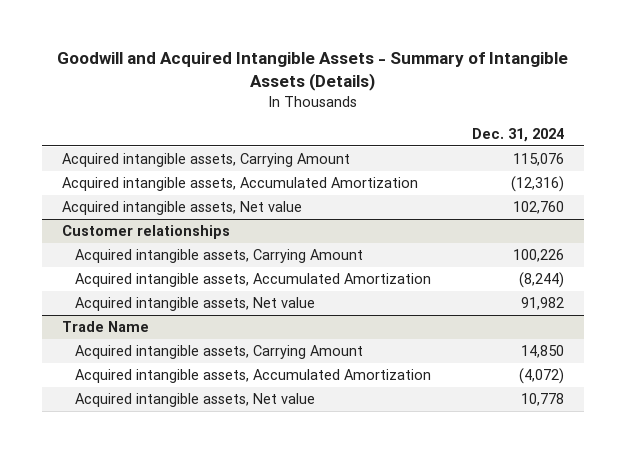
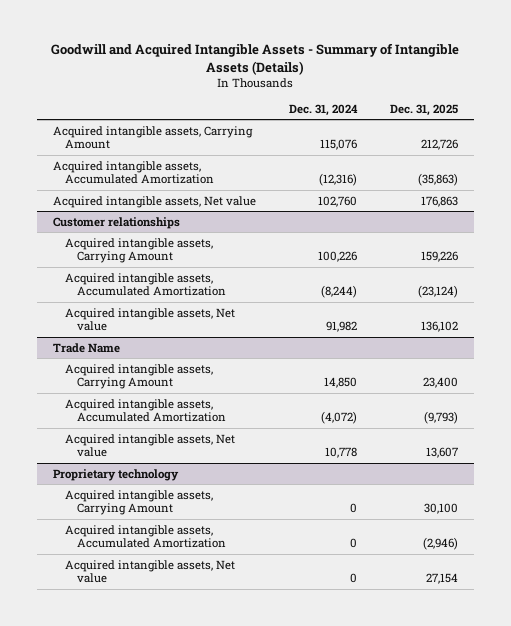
none -> [389,103,458,116] Dec. 31, 2025
none -> [53,468,180,481] Proprietary technology
none -> [64,489,213,516] Acquired intangible assets, Carrying Amount
none -> [64,524,226,549] Acquired intangible assets, Accumulated Amortization
none -> [64,559,235,584] Acquired intangible assets, Net value

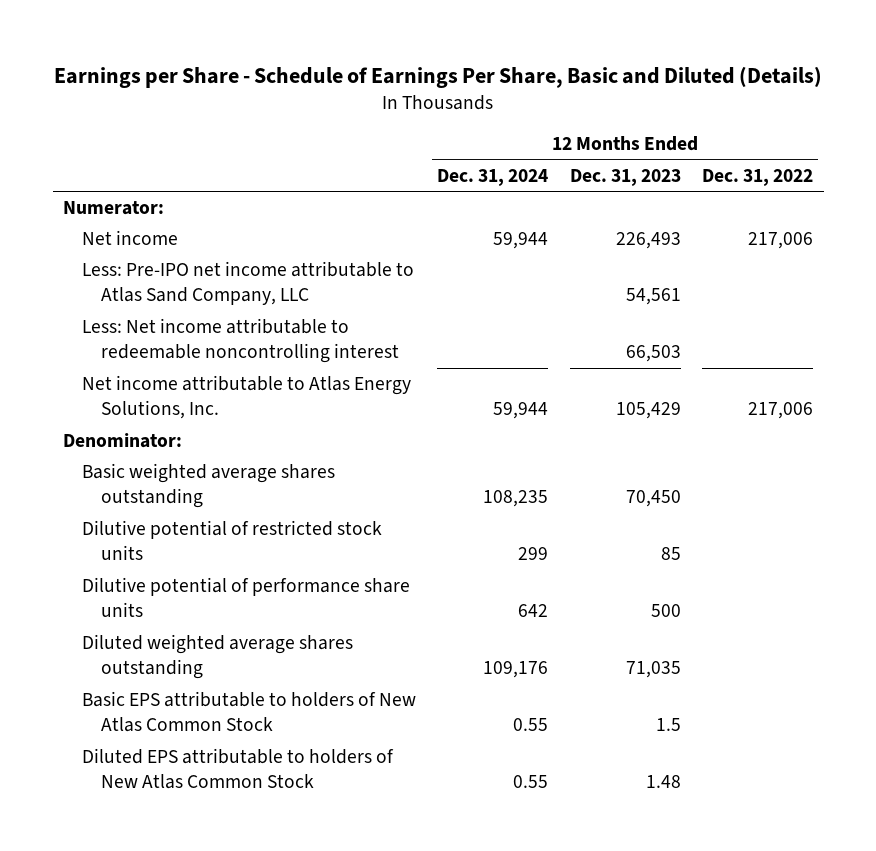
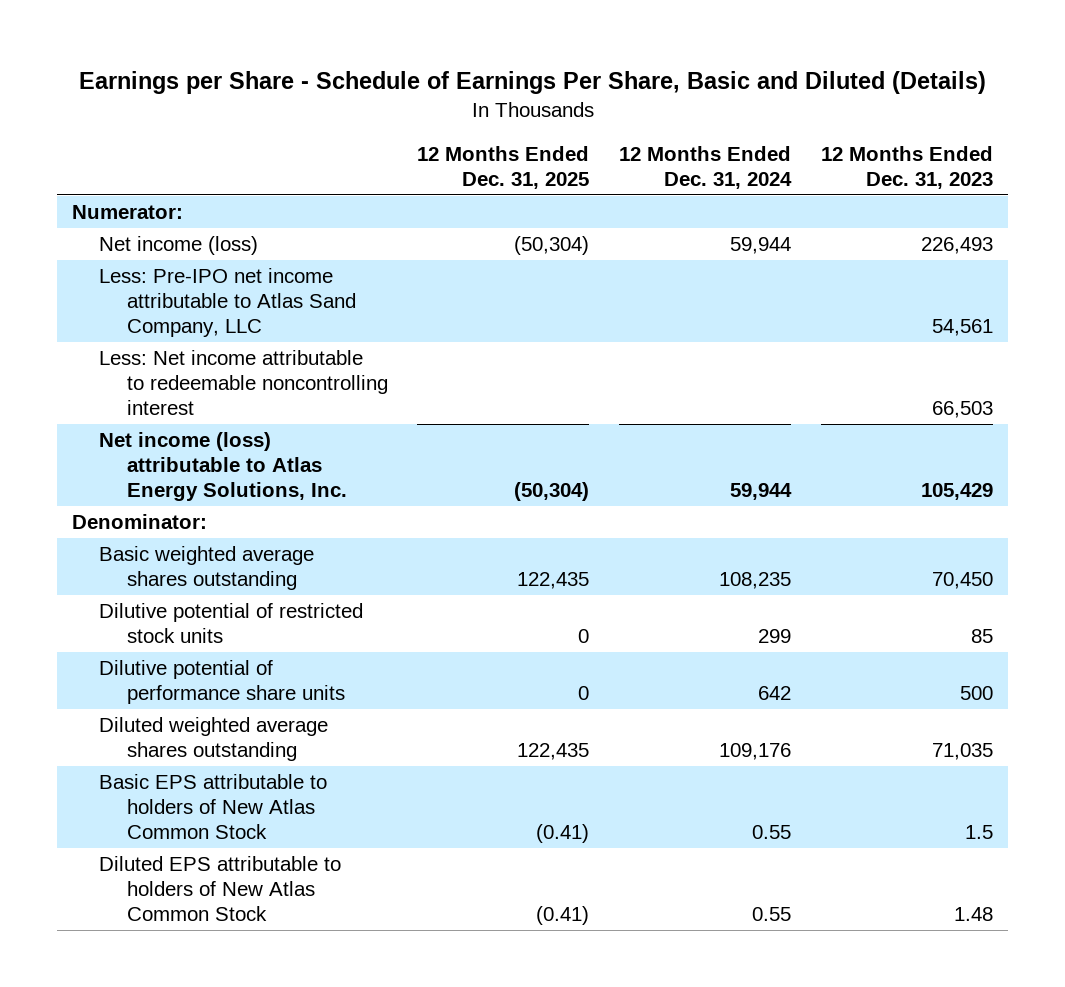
[702,168,814,186] Dec. 31, 2022 -> none
none -> [417,145,590,189] 12 Months Ended Dec. 31, 2025
[82,230,179,246] Net income -> [99,236,259,256] Net income (loss)
[82,375,412,420] Net income attributable to Atlas Energy Solutions, Inc. -> [99,432,347,502] Net income (loss) attributable to Atlas Energy Solutions, Inc.

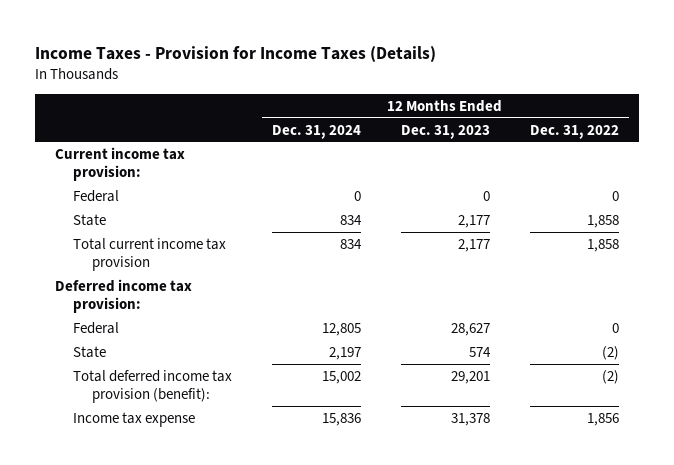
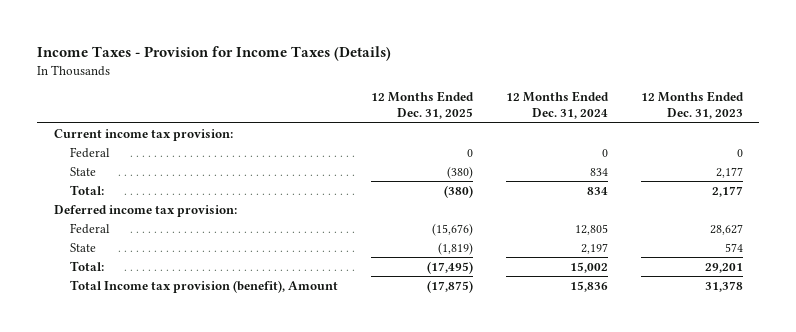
[529,124,619,139] Dec. 31, 2022 -> none
none -> [371,91,475,120] 12 Months Ended Dec. 31, 2025
[73,237,227,272] Total current income tax provision -> [70,184,105,195] Total:
[73,369,233,404] Total deferred income tax provision (benefit): -> [70,260,105,271] Total:
[73,411,196,427] Income tax expense -> [70,279,339,293] Total Income tax provision (benefit), Amount

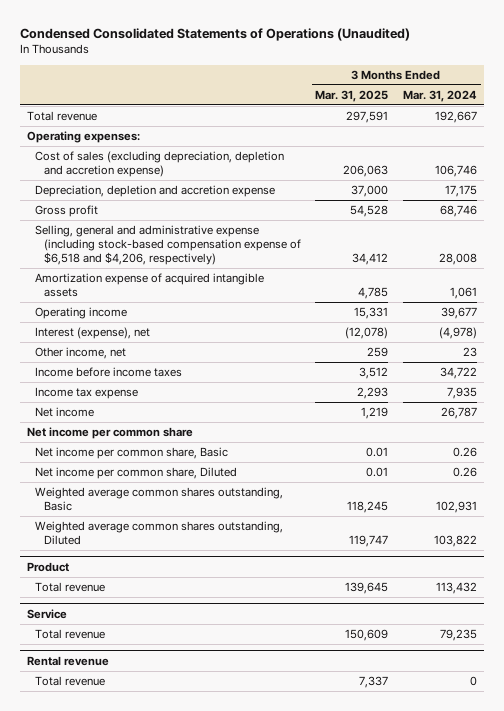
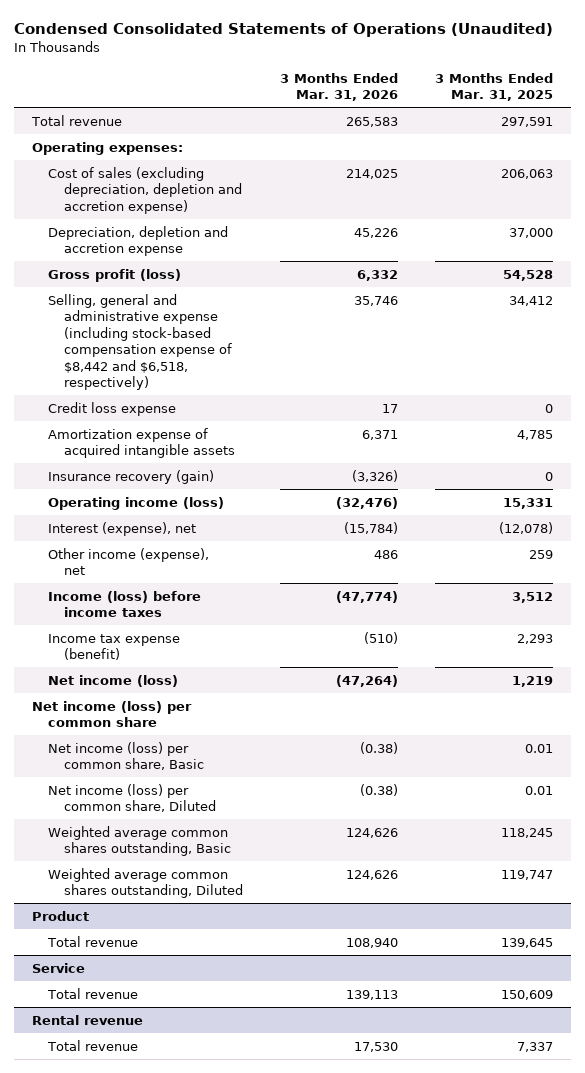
[403,90,478,103] Mar. 31, 2024 -> none
none -> [279,72,398,102] 3 Months Ended Mar. 31, 2026
[35,205,99,218] Gross profit -> [47,268,181,282] Gross profit (loss)
[35,225,301,266] Selling, general and administrative expense (including stock-based compensation expense of $6,518 and $4,206, respectively) -> [47,293,232,391] Selling, general and administrative expense (including stock-based compensation expense of $8,442 and $6,518, respectively)
none -> [47,401,176,416] Credit loss expense
none -> [47,469,214,484] Insurance recovery (gain)
[35,307,128,320] Operating income -> [47,496,224,510] Operating income (loss)
[35,347,127,360] Other income, net -> [47,547,209,576] Other income (expense), net
[35,367,183,378] Income before income taxes -> [47,590,201,618] Income (loss) before income taxes
[35,387,139,400] Income tax expense -> [47,633,180,661] Income tax expense (benefit)
[35,407,95,418] Net income -> [47,674,178,687] Net income (loss)
[27,427,194,440] Net income per common share -> [32,700,193,728] Net income (loss) per common share
[35,447,229,460] Net income per common share, Basic -> [47,741,204,771] Net income (loss) per common share, Basic
[35,467,238,480] Net income per common share, Diluted -> [47,783,216,813] Net income (loss) per common share, Diluted

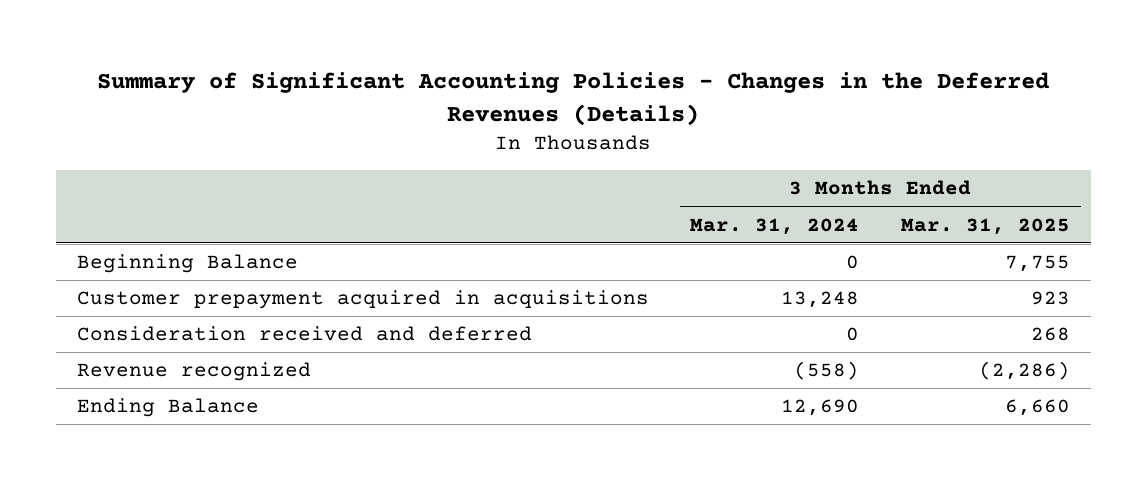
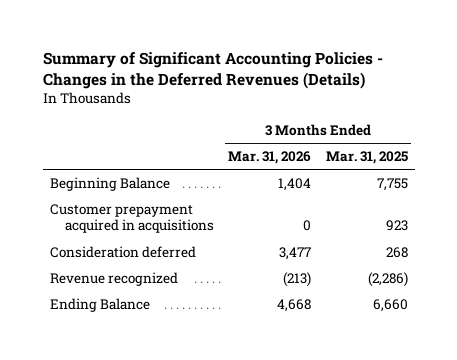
[690,217,860,235] Mar. 31, 2024 -> none
none -> [228,151,312,165] Mar. 31, 2026
[76,326,532,342] Consideration received and deferred -> [49,246,196,259] Consideration deferred

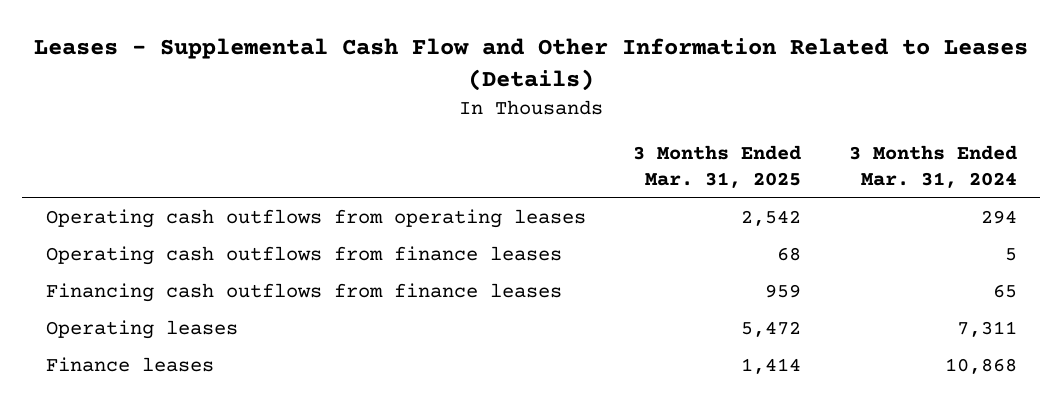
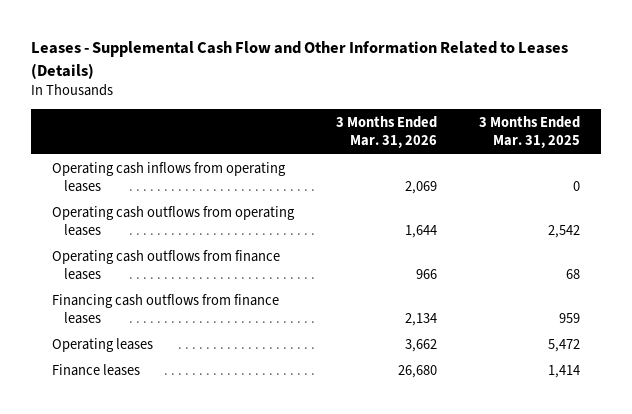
[848,144,1017,189] 3 Months Ended Mar. 31, 2024 -> none
none -> [336,116,438,149] 3 Months Ended Mar. 31, 2026
none -> [51,161,286,192] Operating cash inflows from operating leases

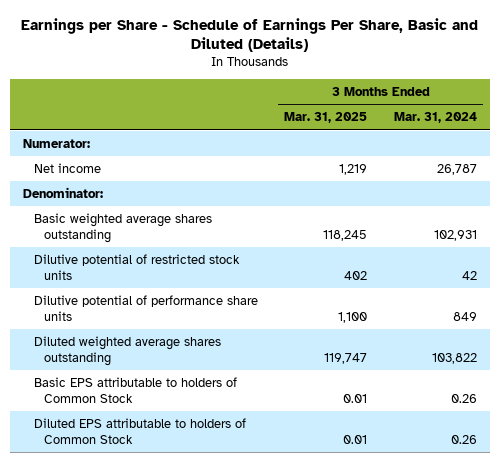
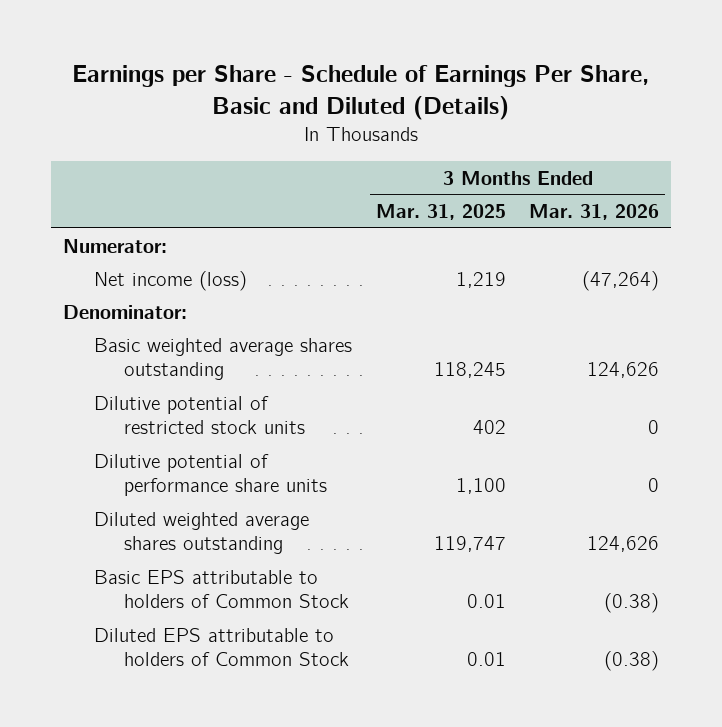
[393,112,477,124] Mar. 31, 2024 -> none
none -> [529,203,660,220] Mar. 31, 2026
[33,163,101,174] Net income -> [93,270,247,291] Net income (loss)

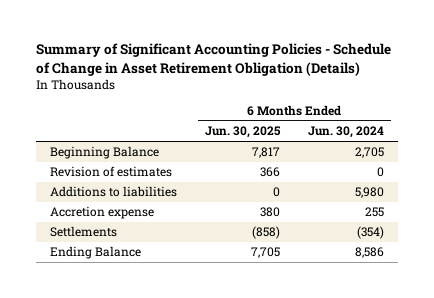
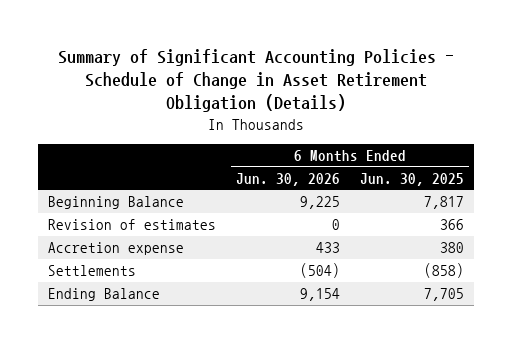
[307,126,384,139] Jun. 30, 2024 -> none
none -> [236,172,341,186] Jun. 30, 2026
[49,186,177,198] Additions to liabilities -> none

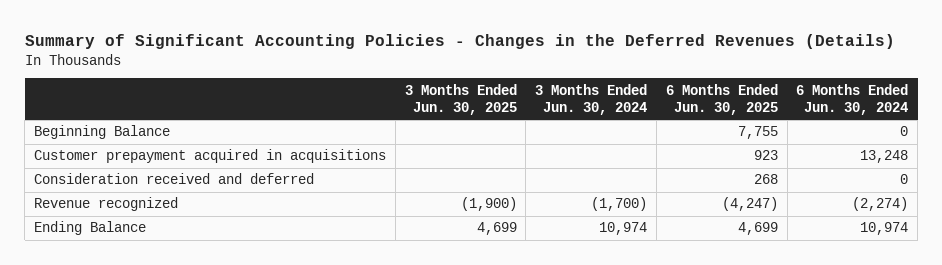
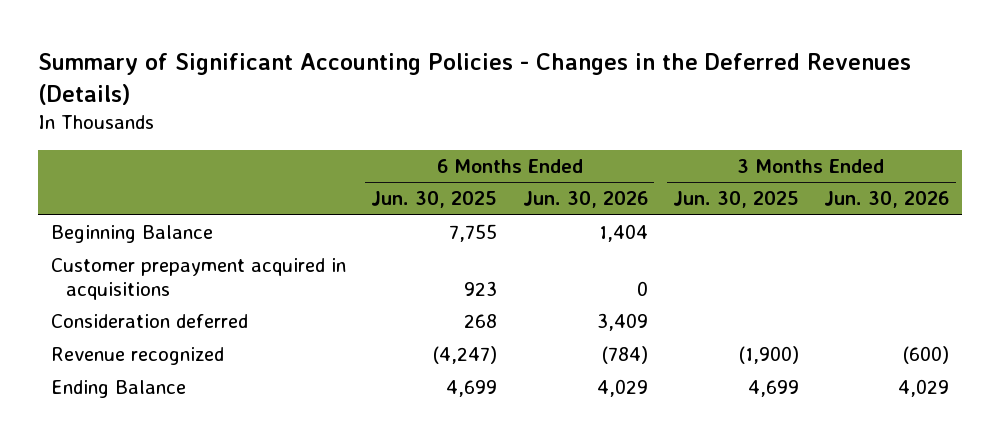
[535,83,648,115] 3 Months Ended Jun. 30, 2024 -> none
[796,83,909,115] 6 Months Ended Jun. 30, 2024 -> none
none -> [522,191,648,209] Jun. 30, 2026
none -> [824,191,950,209] Jun. 30, 2026
[33,173,314,185] Consideration received and deferred -> [51,314,249,329] Consideration deferred

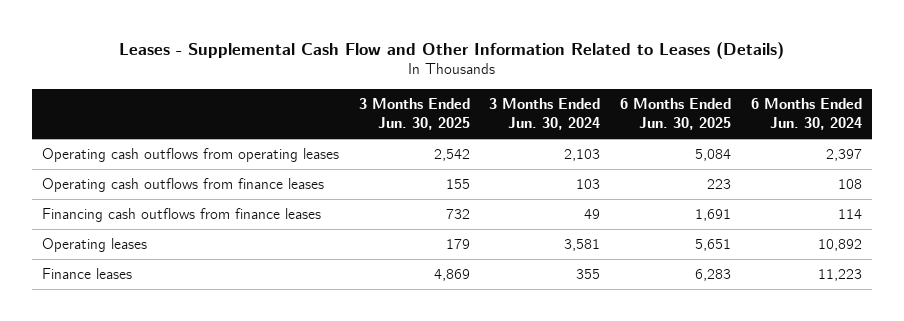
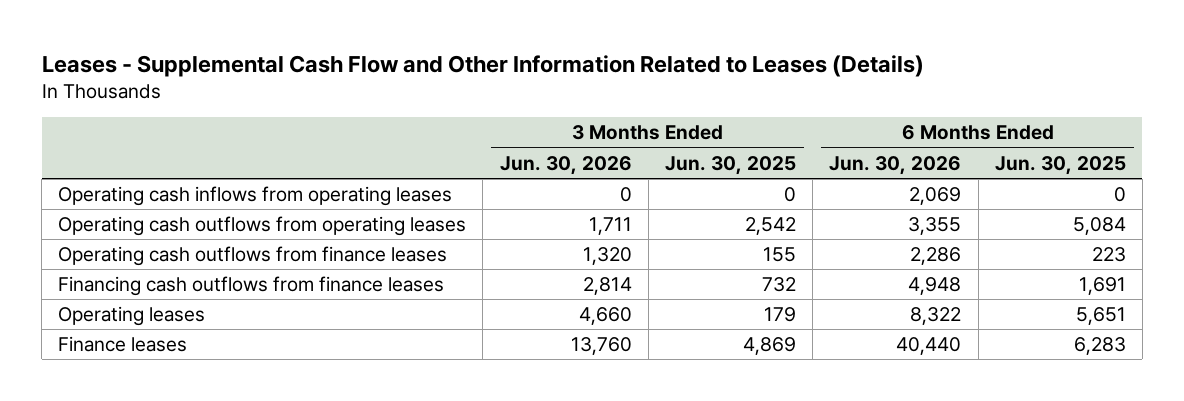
[489,98,601,131] 3 Months Ended Jun. 30, 2024 -> none
[750,98,862,131] 6 Months Ended Jun. 30, 2024 -> none
none -> [499,155,632,175] Jun. 30, 2026
none -> [829,155,962,175] Jun. 30, 2026
none -> [58,186,453,207] Operating cash inflows from operating leases

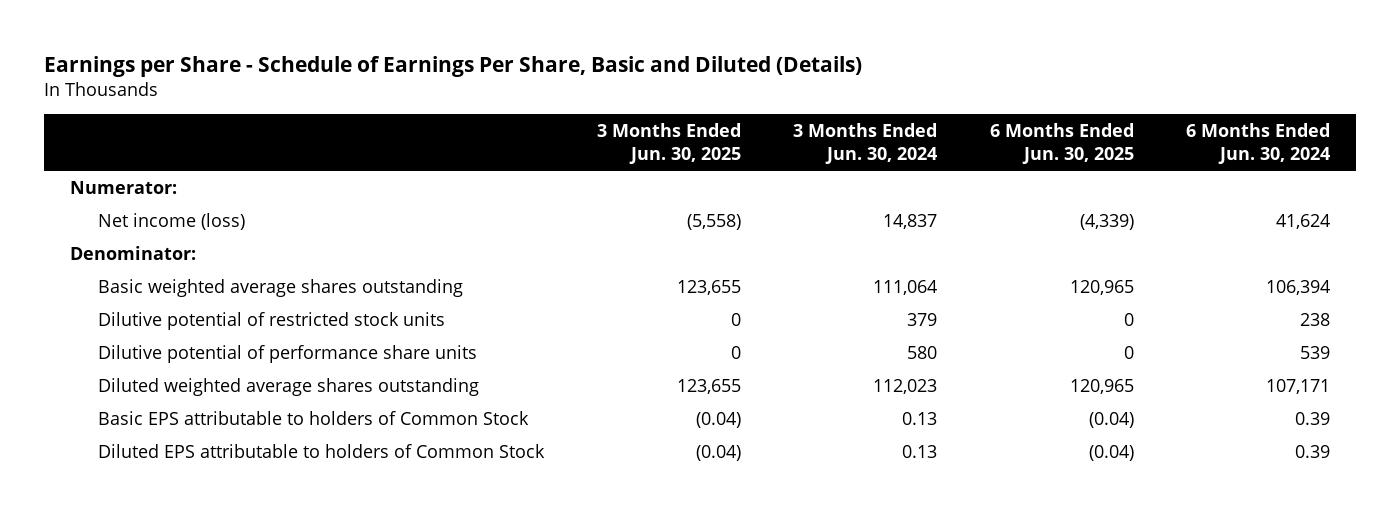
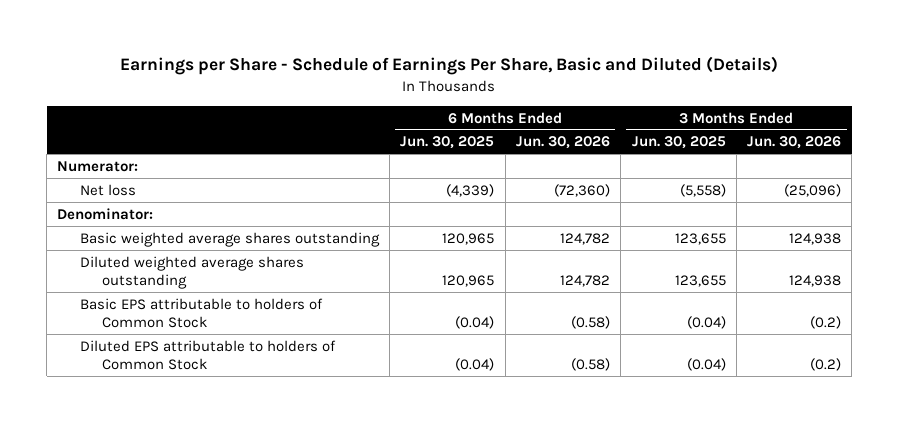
[793,123,938,165] 3 Months Ended Jun. 30, 2024 -> none
[1186,123,1331,165] 6 Months Ended Jun. 30, 2024 -> none
none -> [516,136,611,150] Jun. 30, 2026
none -> [747,136,842,150] Jun. 30, 2026
[98,212,246,230] Net income (loss) -> [79,183,136,196] Net loss
[98,311,446,330] Dilutive potential of restricted stock units -> none
[98,344,478,363] Dilutive potential of performance share units -> none

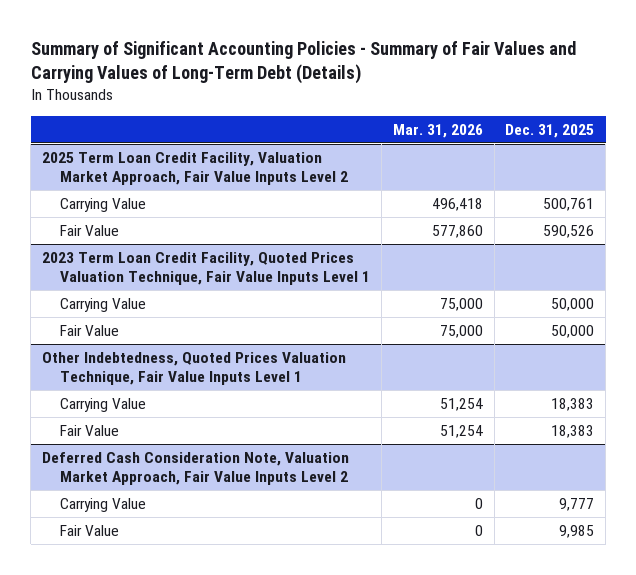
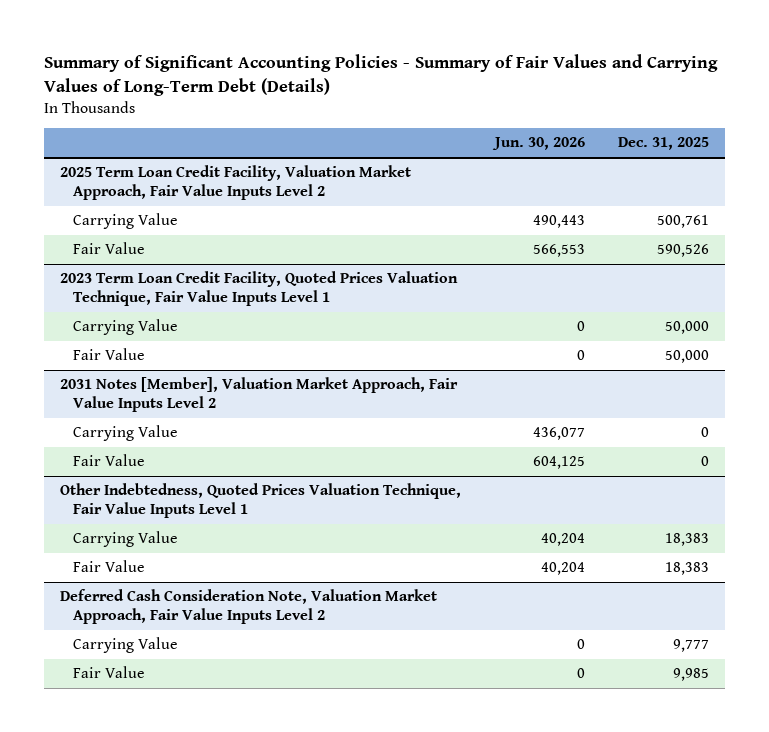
[392,124,483,139] Mar. 31, 2026 -> none
none -> [491,137,585,151] Jun. 30, 2026
none -> [60,377,459,413] 2031 Notes [Member], Valuation Market Approach, Fair Value Inputs Level 2
none -> [73,425,179,442] Carrying Value
none -> [73,454,146,467] Fair Value

